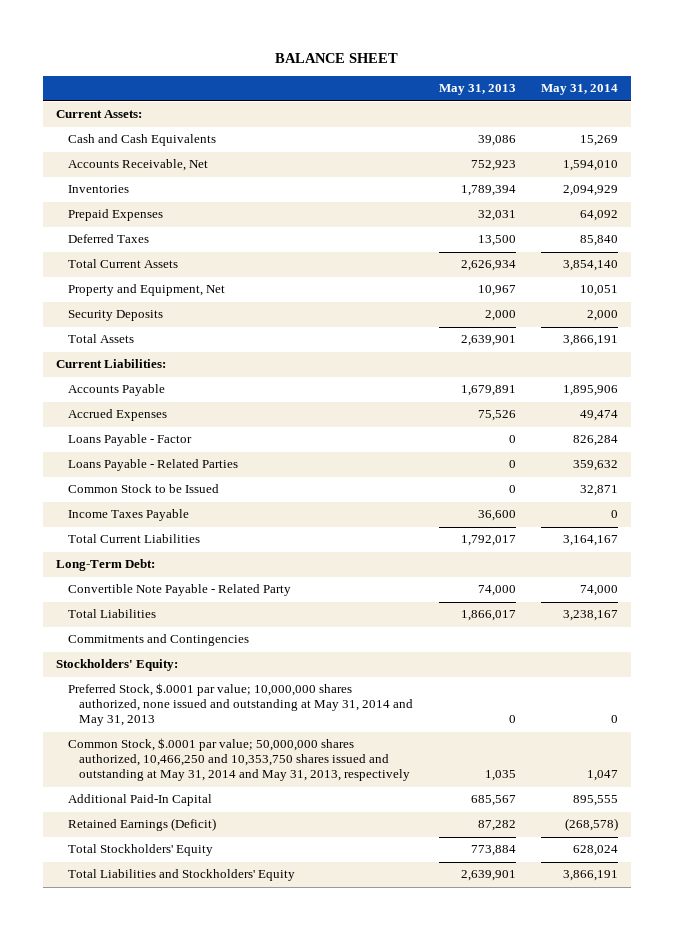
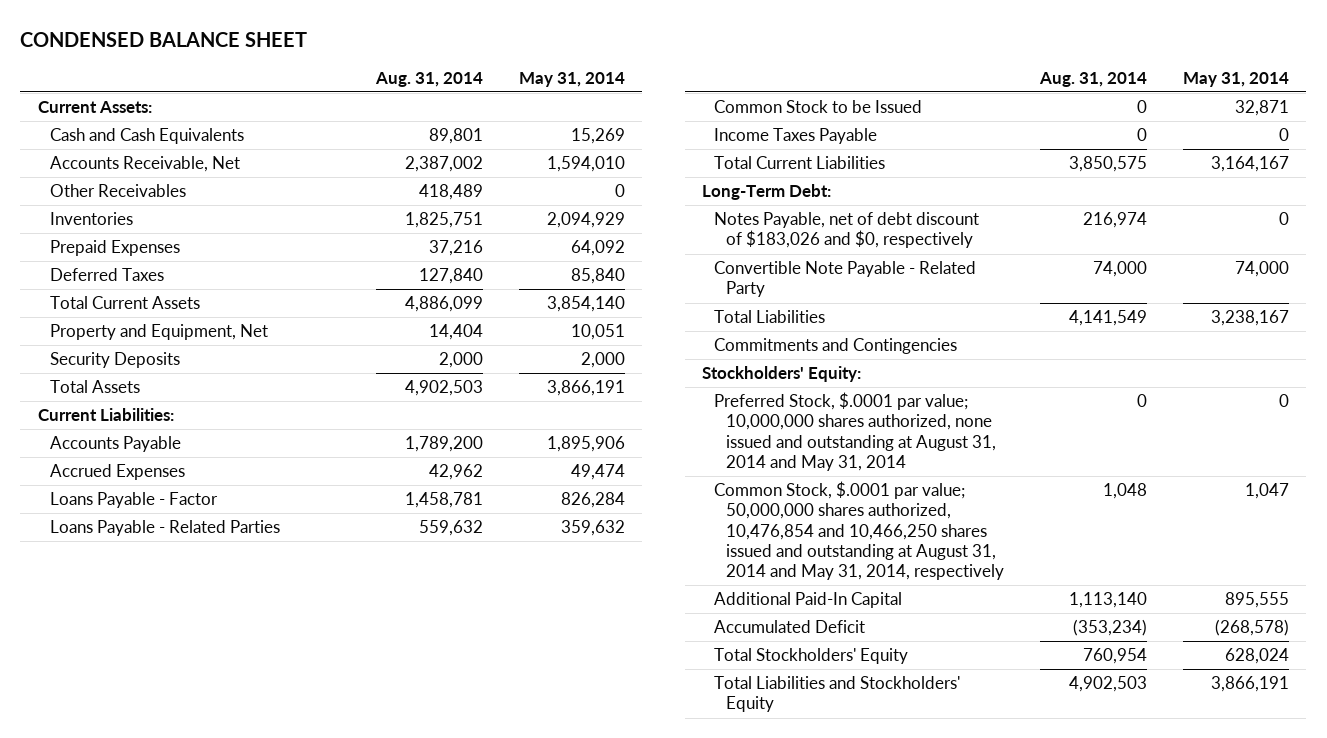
[275,53,399,64] BALANCE SHEET -> [20,31,308,47] CONDENSED BALANCE SHEET
[438,84,516,96] May 31, 2013 -> none
none -> [374,71,483,87] Aug. 31, 2014
none -> [50,184,187,198] Other Receivables
none -> [714,212,980,249] Notes Payable, net of debt discount of $183,026 and $0, respectively
[67,683,413,727] Preferred Stock, $.0001 par value; 10,000,000 shares authorized, none issued and outstanding at May 31, 2014 and May 31, 2013 -> [714,392,997,471] Preferred Stock, $.0001 par value; 10,000,000 shares authorized, none issued and outstanding at August 31, 2014 and May 31, 2014
[67,738,410,782] Common Stock, $.0001 par value; 50,000,000 shares authorized, 10,466,250 and 10,353,750 shares issued and outstanding at May 31, 2014 and May 31, 2013, respectively -> [714,481,1005,581] Common Stock, $.0001 par value; 50,000,000 shares authorized, 10,476,854 and 10,466,250 shares issued and outstanding at August 31, 2014 and May 31, 2014, respectively
[67,818,216,832] Retained Earnings (Deficit) -> [714,620,866,634] Accumulated Deficit

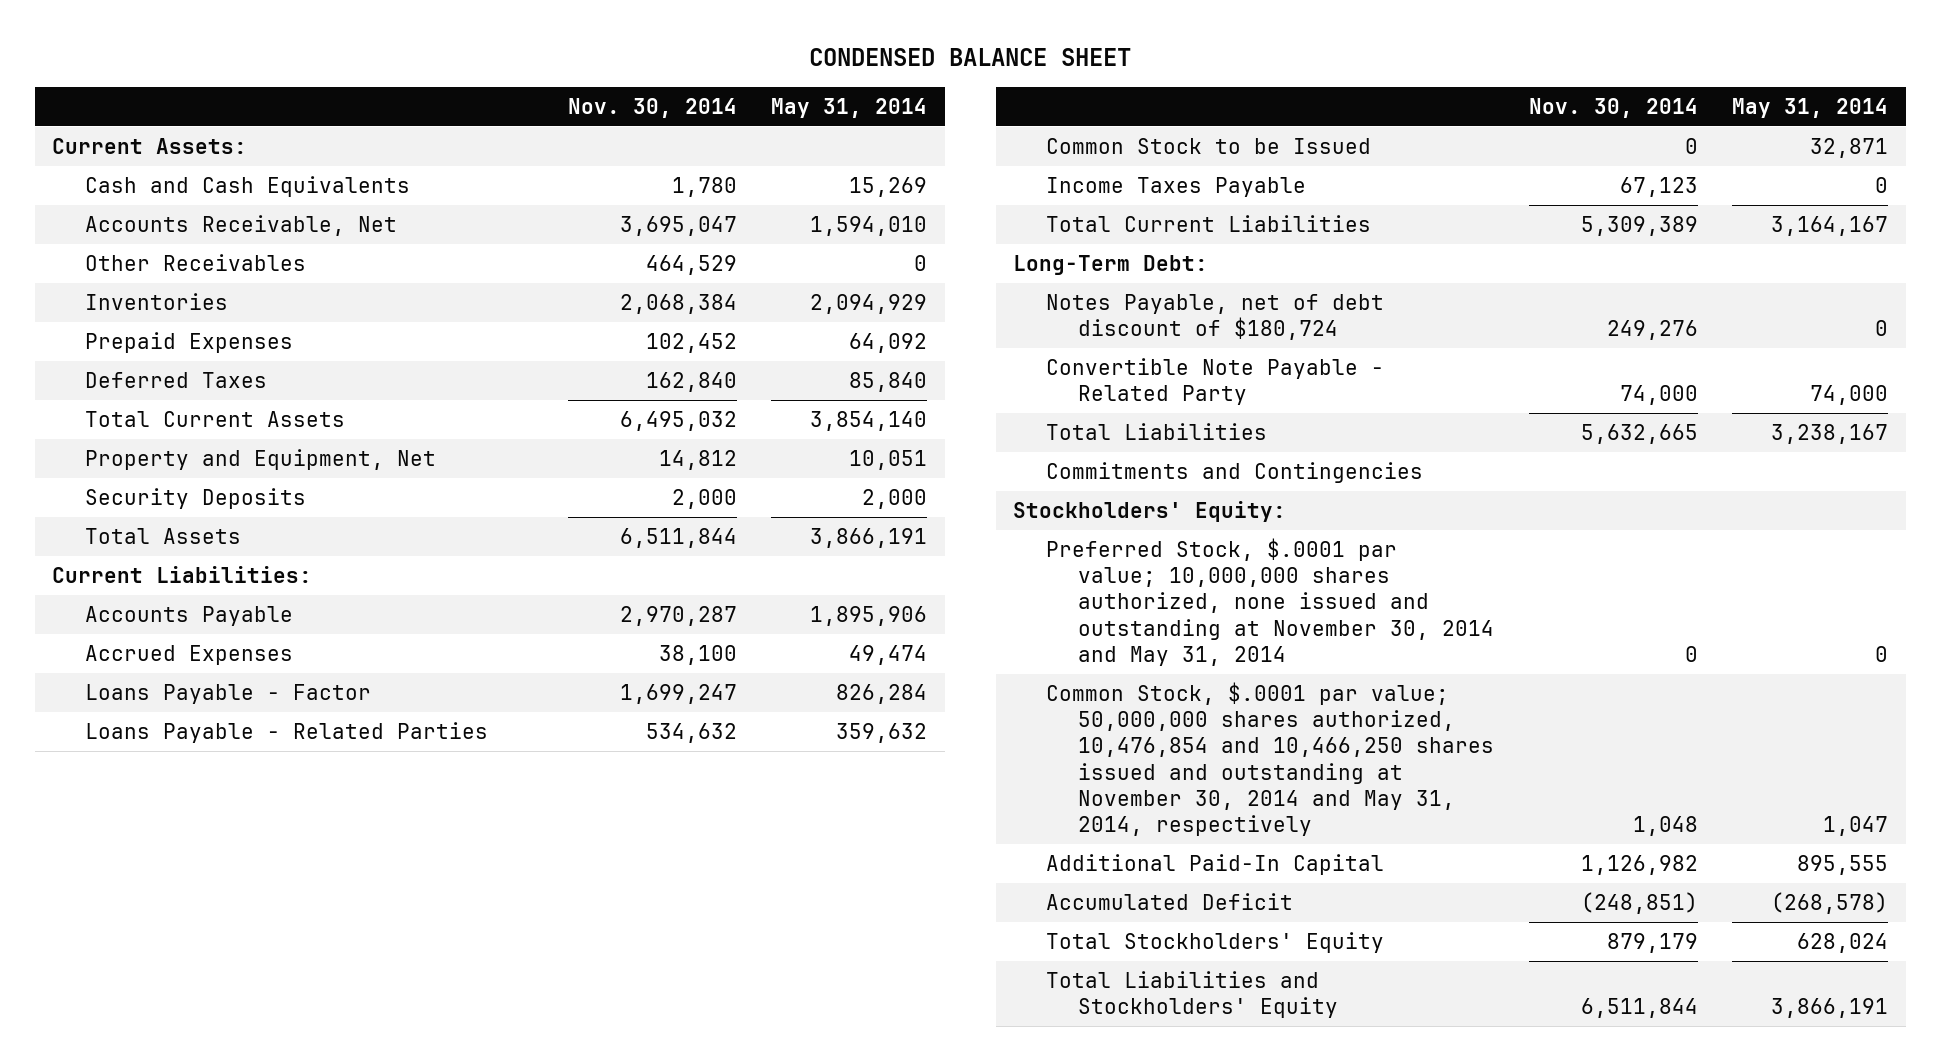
[374,71,483,87] Aug. 31, 2014 -> none
none -> [567,97,737,118] Nov. 30, 2014
[714,212,980,249] Notes Payable, net of debt discount of $183,026 and $0, respectively -> [1045,293,1384,341] Notes Payable, net of debt discount of $180,724
[714,392,997,471] Preferred Stock, $.0001 par value; 10,000,000 shares authorized, none issued and outstanding at August 31, 2014 and May 31, 2014 -> [1045,537,1495,666] Preferred Stock, $.0001 par value; 10,000,000 shares authorized, none issued and outstanding at November 30, 2014 and May 31, 2014
[714,481,1005,581] Common Stock, $.0001 par value; 50,000,000 shares authorized, 10,476,854 and 10,466,250 shares issued and outstanding at August 31, 2014 and May 31, 2014, respectively -> [1045,681,1495,837] Common Stock, $.0001 par value; 50,000,000 shares authorized, 10,476,854 and 10,466,250 shares issued and outstanding at November 30, 2014 and May 31, 2014, respectively

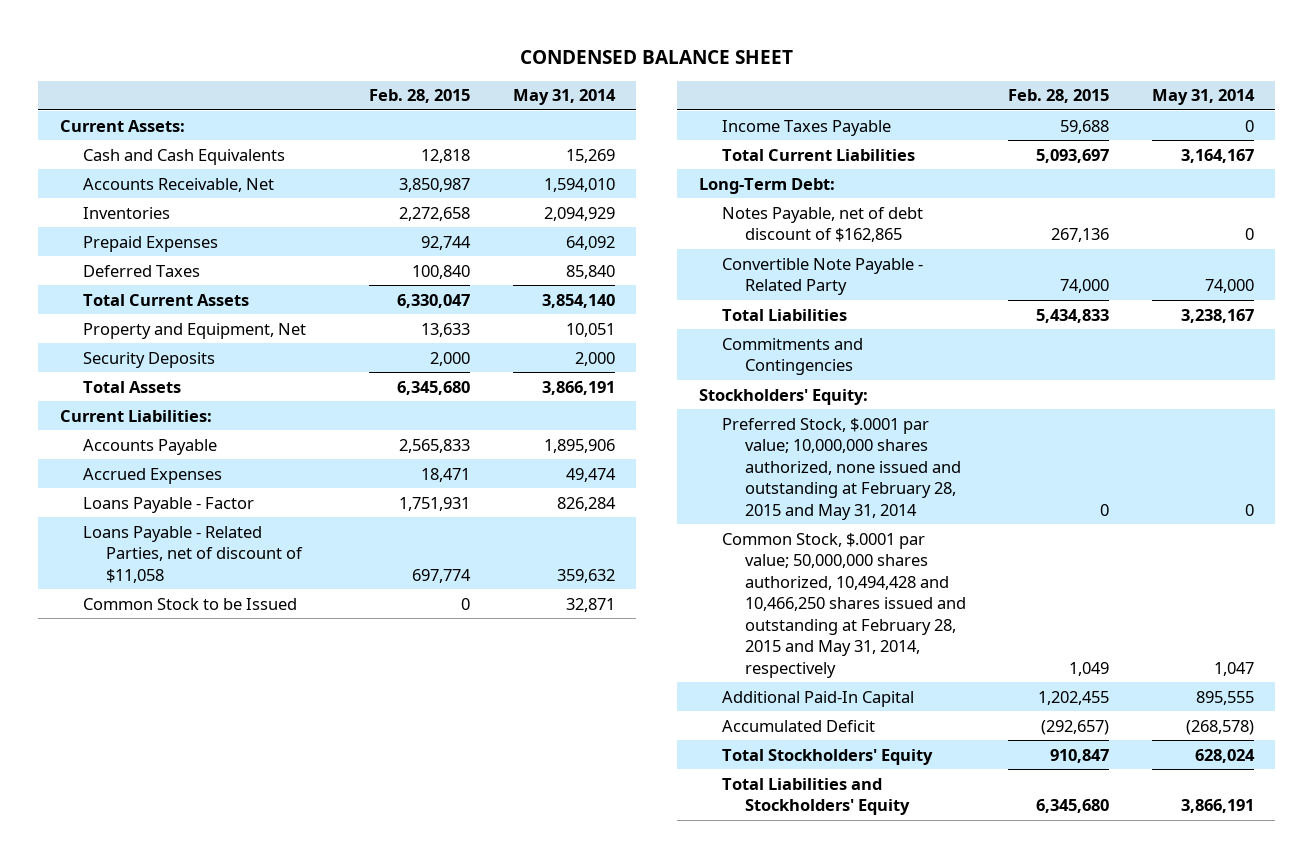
[567,97,737,118] Nov. 30, 2014 -> none
none -> [369,89,471,104] Feb. 28, 2015
[84,253,306,271] Other Receivables -> none
[84,721,488,743] Loans Payable - Related Parties -> [82,525,303,583] Loans Payable - Related Parties, net of discount of $11,058
[1045,293,1384,341] Notes Payable, net of debt discount of $180,724 -> [721,206,923,243] Notes Payable, net of debt discount of $162,865
[1045,537,1495,666] Preferred Stock, $.0001 par value; 10,000,000 shares authorized, none issued and outstanding at November 30, 2014 and May 31, 2014 -> [721,417,961,520] Preferred Stock, $.0001 par value; 10,000,000 shares authorized, none issued and outstanding at February 28, 2015 and May 31, 2014
[1045,681,1495,837] Common Stock, $.0001 par value; 50,000,000 shares authorized, 10,476,854 and 10,466,250 shares issued and outstanding at November 30, 2014 and May 31, 2014, respectively -> [721,532,966,678] Common Stock, $.0001 par value; 50,000,000 shares authorized, 10,494,428 and 10,466,250 shares issued and outstanding at February 28, 2015 and May 31, 2014, respectively

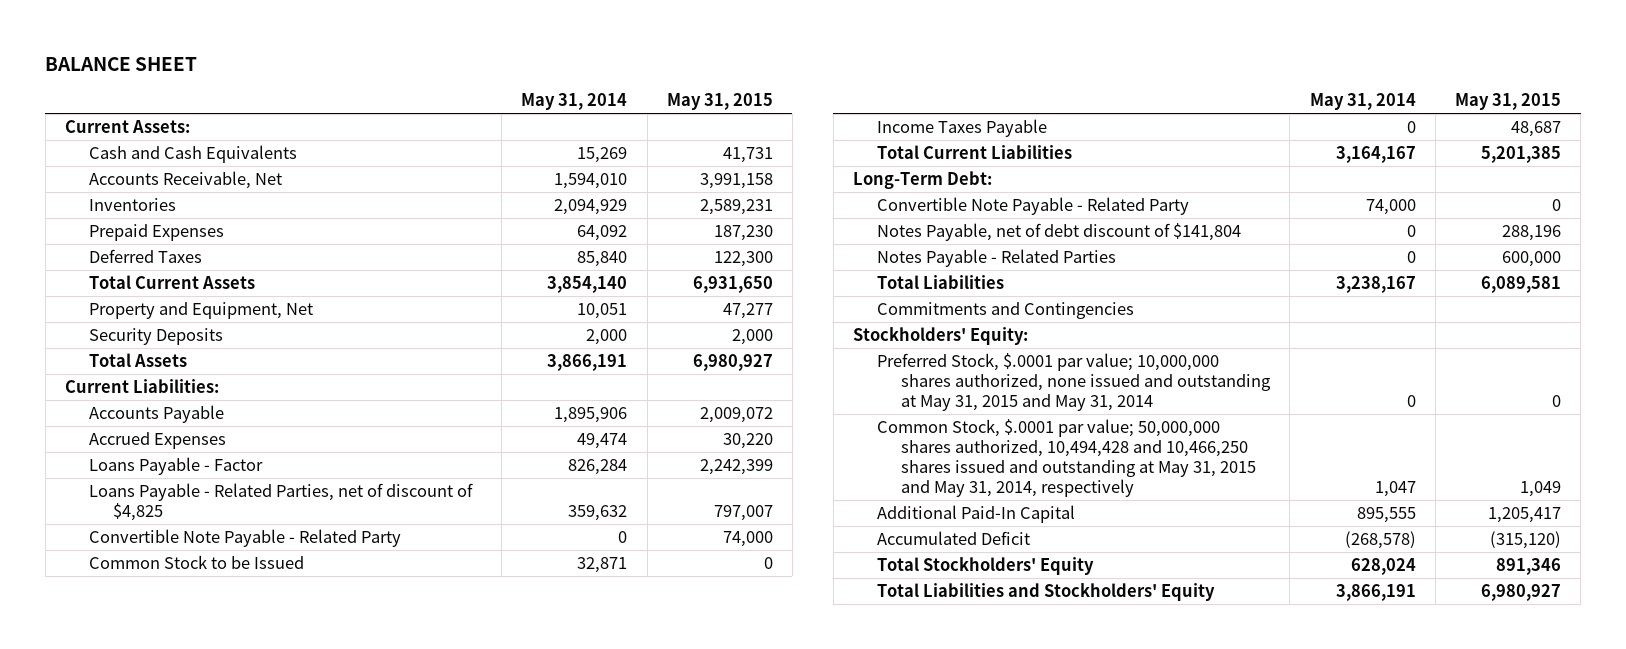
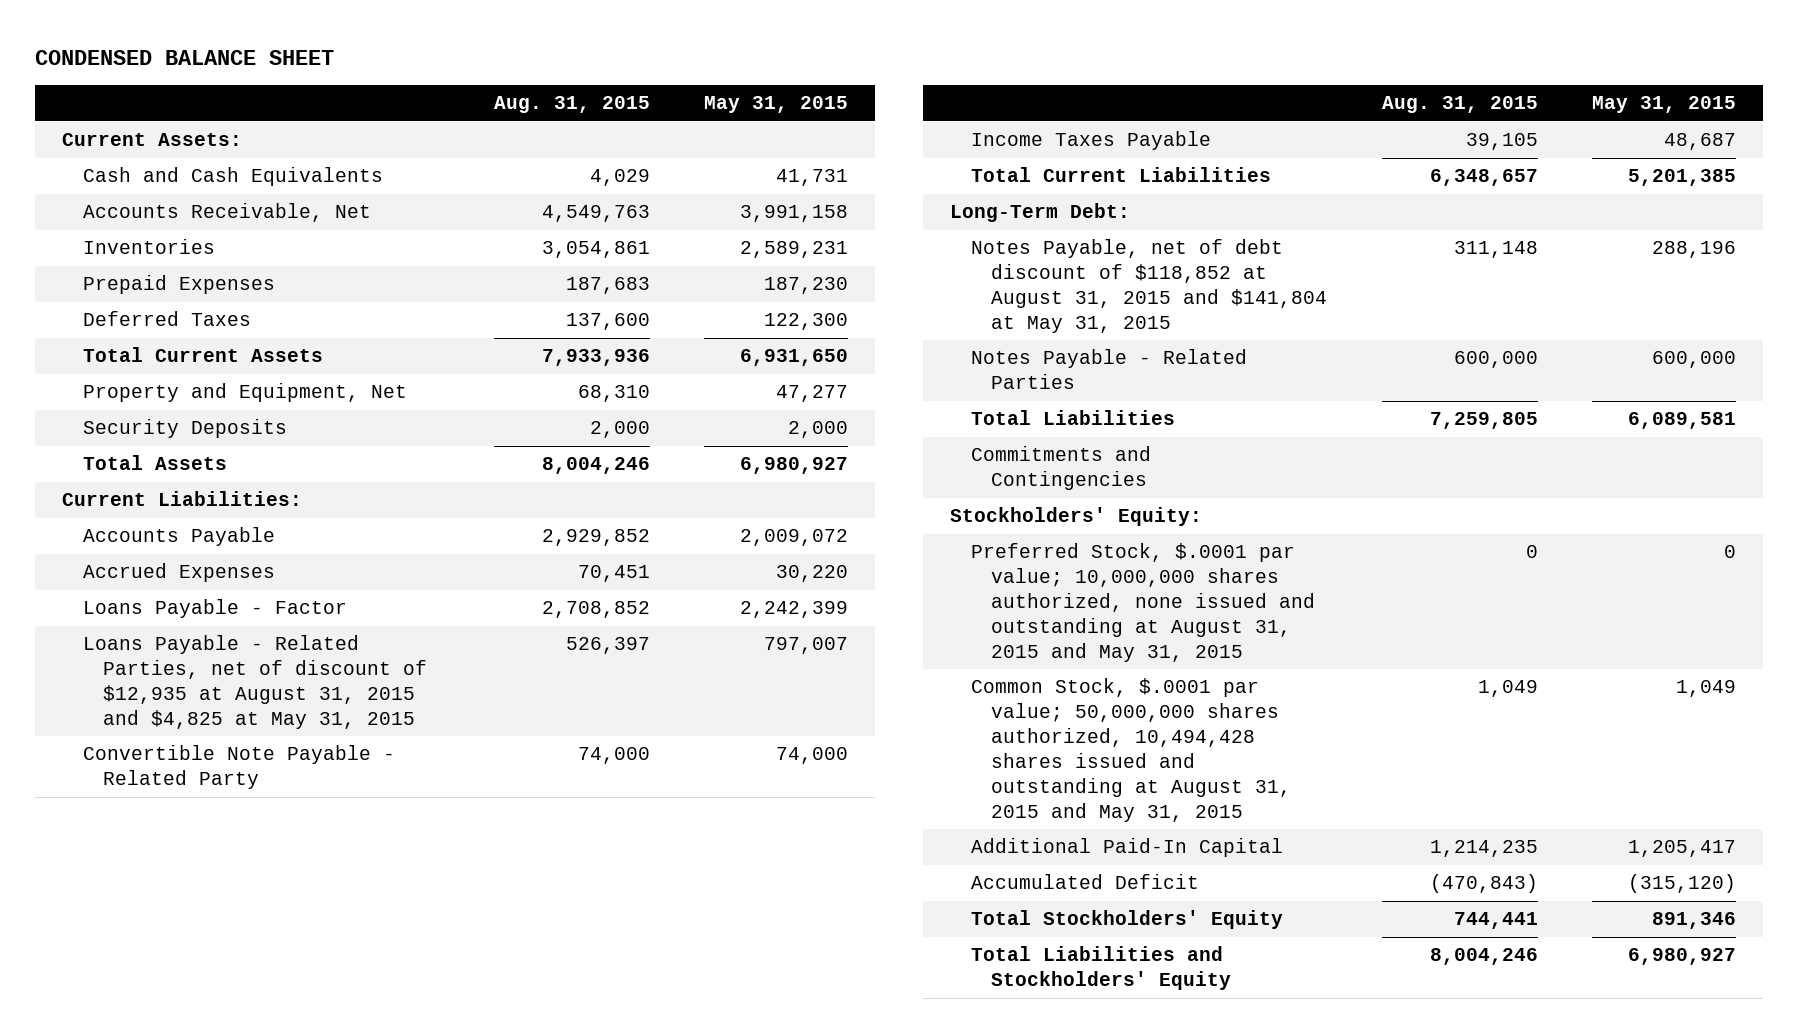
[45,56,198,71] BALANCE SHEET -> [35,50,335,66] CONDENSED BALANCE SHEET
[521,93,628,111] May 31, 2014 -> none
none -> [493,96,650,114] Aug. 31, 2015
[89,482,474,521] Loans Payable - Related Parties, net of discount of $4,825 -> [82,635,428,729] Loans Payable - Related Parties, net of discount of $12,935 at August 31, 2015 and $4,825 at May 31, 2015
[89,554,305,569] Common Stock to be Issued -> none
[877,196,1190,215] Convertible Note Payable - Related Party -> none
[877,222,1242,241] Notes Payable, net of debt discount of $141,804 -> [970,239,1328,333] Notes Payable, net of debt discount of $118,852 at August 31, 2015 and $141,804 at May 31, 2015
[877,352,1272,411] Preferred Stock, $.0001 par value; 10,000,000 shares authorized, none issued and outstanding at May 31, 2015 and May 31, 2014 -> [970,543,1316,662] Preferred Stock, $.0001 par value; 10,000,000 shares authorized, none issued and outstanding at August 31, 2015 and May 31, 2015
[877,418,1257,497] Common Stock, $.0001 par value; 50,000,000 shares authorized, 10,494,428 and 10,466,250 shares issued and outstanding at May 31, 2015 and May 31, 2014, respectively -> [970,678,1292,822] Common Stock, $.0001 par value; 50,000,000 shares authorized, 10,494,428 shares issued and outstanding at August 31, 2015 and May 31, 2015

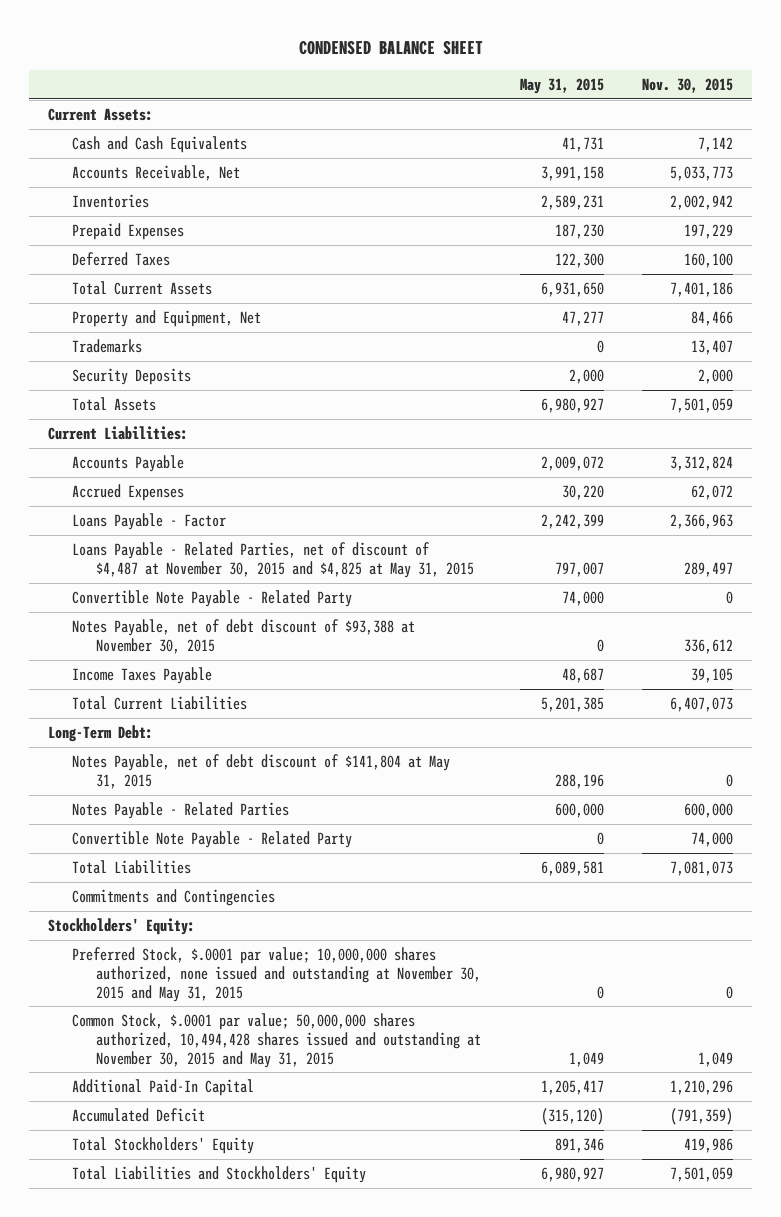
[493,96,650,114] Aug. 31, 2015 -> none
none -> [641,78,733,94] Nov. 30, 2015
none -> [72,338,143,353] Trademarks
[82,635,428,729] Loans Payable - Related Parties, net of discount of $12,935 at August 31, 2015 and $4,825 at May 31, 2015 -> [72,541,475,578] Loans Payable - Related Parties, net of discount of $4,487 at November 30, 2015 and $4,825 at May 31, 2015
none -> [72,618,416,654] Notes Payable, net of debt discount of $93,388 at November 30, 2015
[970,239,1328,333] Notes Payable, net of debt discount of $118,852 at August 31, 2015 and $141,804 at May 31, 2015 -> [72,753,451,789] Notes Payable, net of debt discount of $141,804 at May 31, 2015
none -> [72,830,353,848] Convertible Note Payable - Related Party
[970,543,1316,662] Preferred Stock, $.0001 par value; 10,000,000 shares authorized, none issued and outstanding at August 31, 2015 and May 31, 2015 -> [72,946,482,1002] Preferred Stock, $.0001 par value; 10,000,000 shares authorized, none issued and outstanding at November 30, 2015 and May 31, 2015
[970,678,1292,822] Common Stock, $.0001 par value; 50,000,000 shares authorized, 10,494,428 shares issued and outstanding at August 31, 2015 and May 31, 2015 -> [72,1012,482,1068] Common Stock, $.0001 par value; 50,000,000 shares authorized, 10,494,428 shares issued and outstanding at November 30, 2015 and May 31, 2015

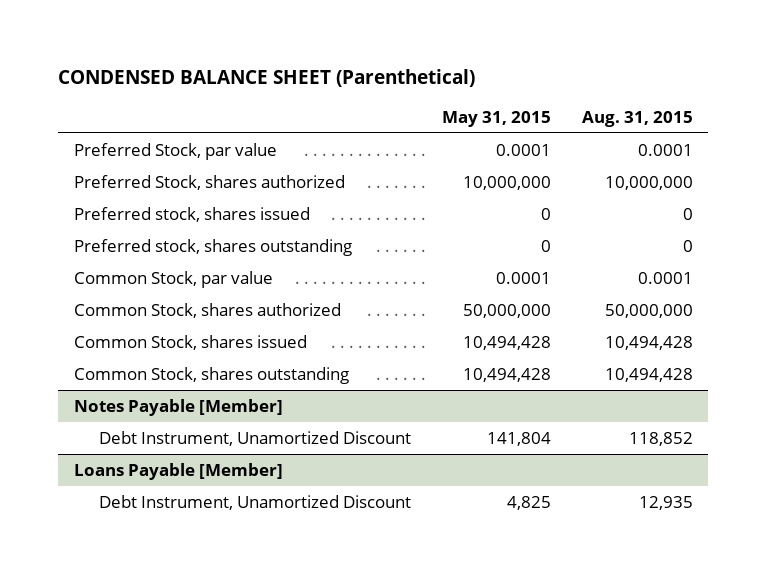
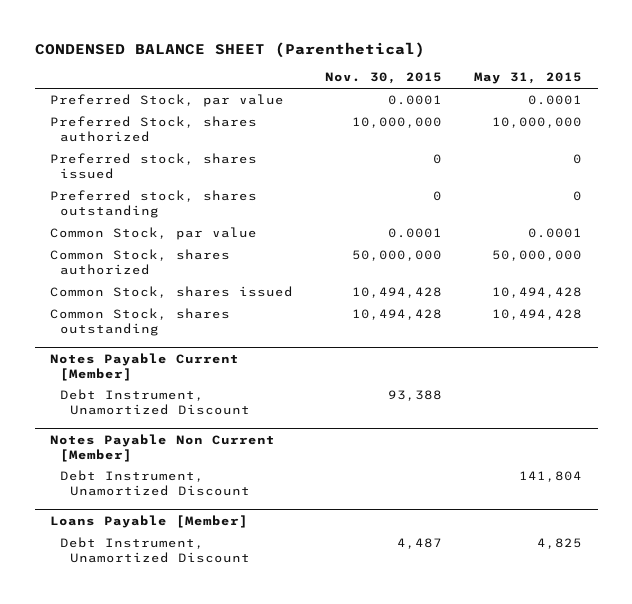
[581,110,693,127] Aug. 31, 2015 -> none
none -> [325,72,443,85] Nov. 30, 2015
none -> [50,352,240,381] Notes Payable Current [Member]
none -> [60,389,250,416] Debt Instrument, Unamortized Discount
[73,398,283,416] Notes Payable [Member] -> [50,433,276,462] Notes Payable Non Current [Member]

